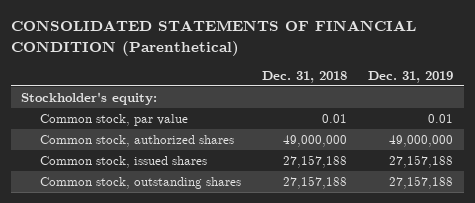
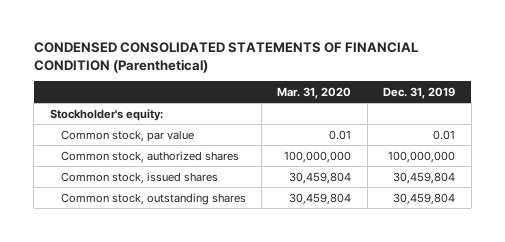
[10,20,416,56] CONSOLIDATED STATEMENTS OF FINANCIAL CONDITION (Parenthetical) -> [33,41,418,73] CONDENSED CONSOLIDATED STATEMENTS OF FINANCIAL CONDITION (Parenthetical)
[262,70,348,83] Dec. 31, 2018 -> none
none -> [277,86,352,99] Mar. 31, 2020
[389,134,454,147] 49,000,000 -> [388,150,456,163] 100,000,000
[389,154,454,168] 27,157,188 -> [393,171,456,184] 30,459,804
[389,175,454,189] 27,157,188 -> [393,192,456,205] 30,459,804

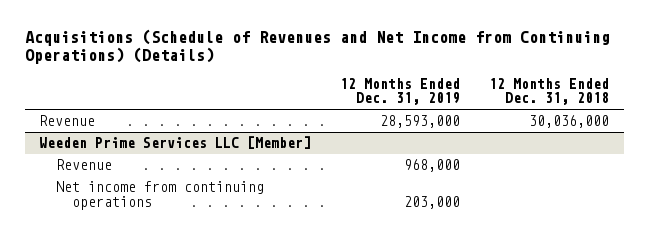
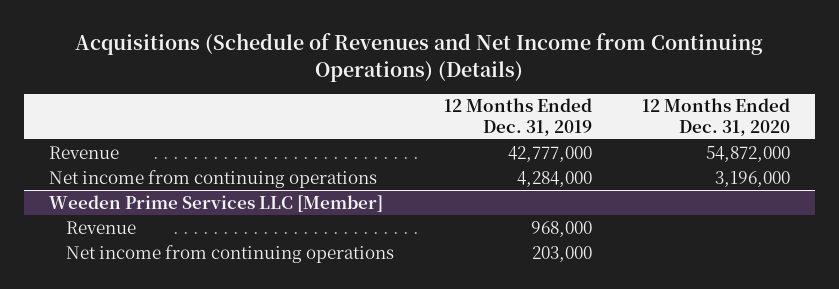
[489,78,610,106] 12 Months Ended Dec. 31, 2018 -> none
none -> [642,98,791,136] 12 Months Ended Dec. 31, 2020
[380,115,461,129] 28,593,000 -> [508,145,593,162] 42,777,000
none -> [48,169,377,188] Net income from continuing operations

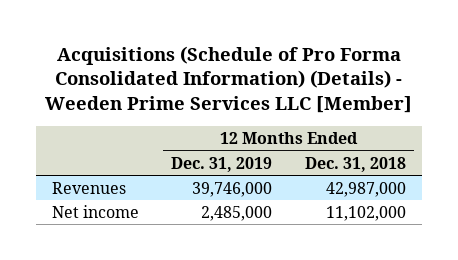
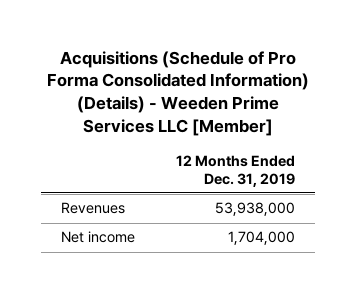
[304,156,406,172] Dec. 31, 2018 -> none
[192,182,273,198] 39,746,000 -> [214,202,295,217] 53,938,000
[201,206,273,222] 2,485,000 -> [227,231,295,246] 1,704,000

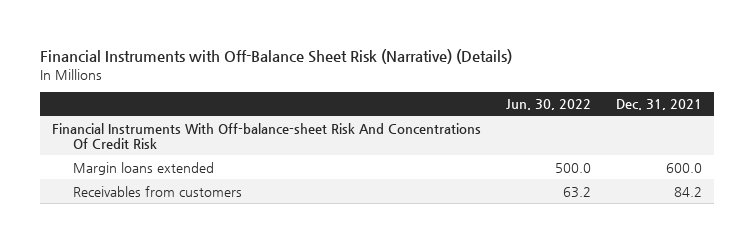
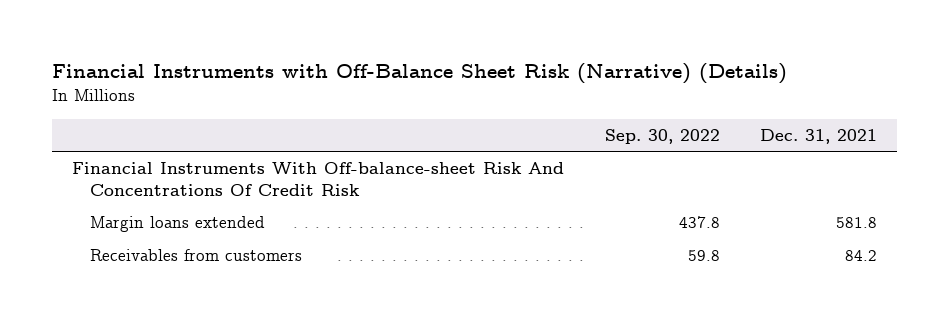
[506,99,592,111] Jun. 30, 2022 -> none
none -> [604,128,720,144] Sep. 30, 2022
[665,162,702,173] 600.0 -> [836,217,878,229] 581.8

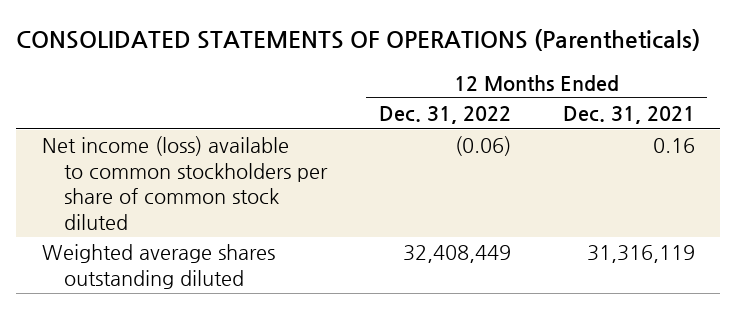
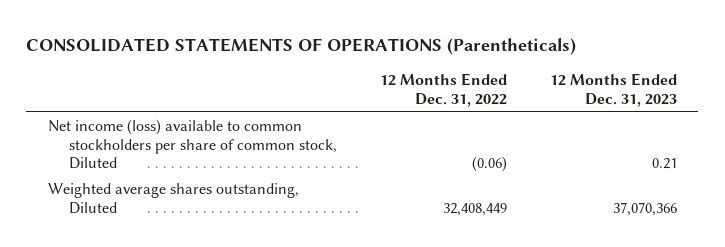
[562,106,695,125] Dec. 31, 2021 -> none
none -> [549,73,677,107] 12 Months Ended Dec. 31, 2023
[42,136,329,230] Net income (loss) available to common stockholders per share of common stock diluted -> [47,119,338,170] Net income (loss) available to common stockholders per share of common stock, Diluted
[42,244,276,289] Weighted average shares outstanding diluted -> [47,183,299,214] Weighted average shares outstanding, Diluted

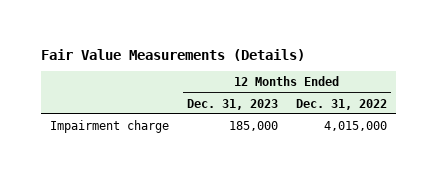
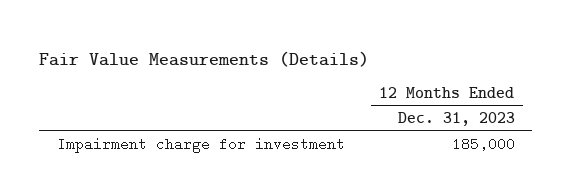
[295,98,387,110] Dec. 31, 2022 -> none
[50,119,170,133] Impairment charge -> [56,137,345,154] Impairment charge for investment

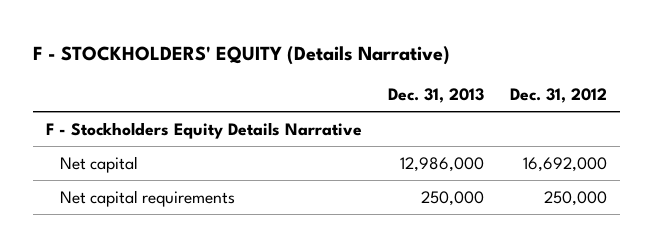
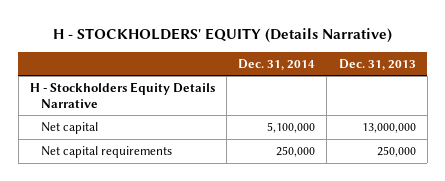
[33,46,451,66] F - STOCKHOLDERS' EQUITY (Details Narrative) -> [52,27,392,43] H - STOCKHOLDERS' EQUITY (Details Narrative)
[510,88,608,104] Dec. 31, 2012 -> none
none -> [238,58,316,70] Dec. 31, 2014
[46,121,363,139] F - Stockholders Equity Details Narrative -> [29,82,215,108] H - Stockholders Equity Details Narrative
[400,156,485,172] 12,986,000 -> [361,123,416,134] 13,000,000

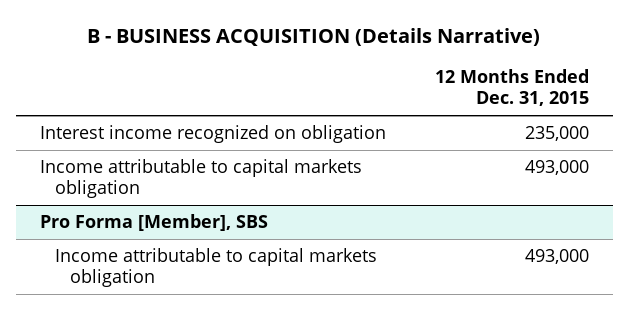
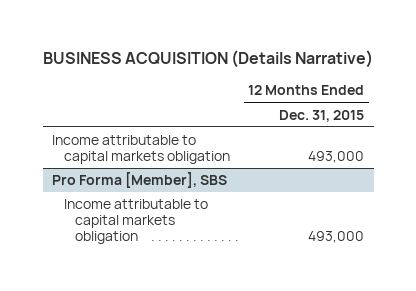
[87,27,541,46] B - BUSINESS ACQUISITION (Details Narrative) -> [43,50,374,69] BUSINESS ACQUISITION (Details Narrative)
[40,125,387,144] Interest income recognized on obligation -> none

